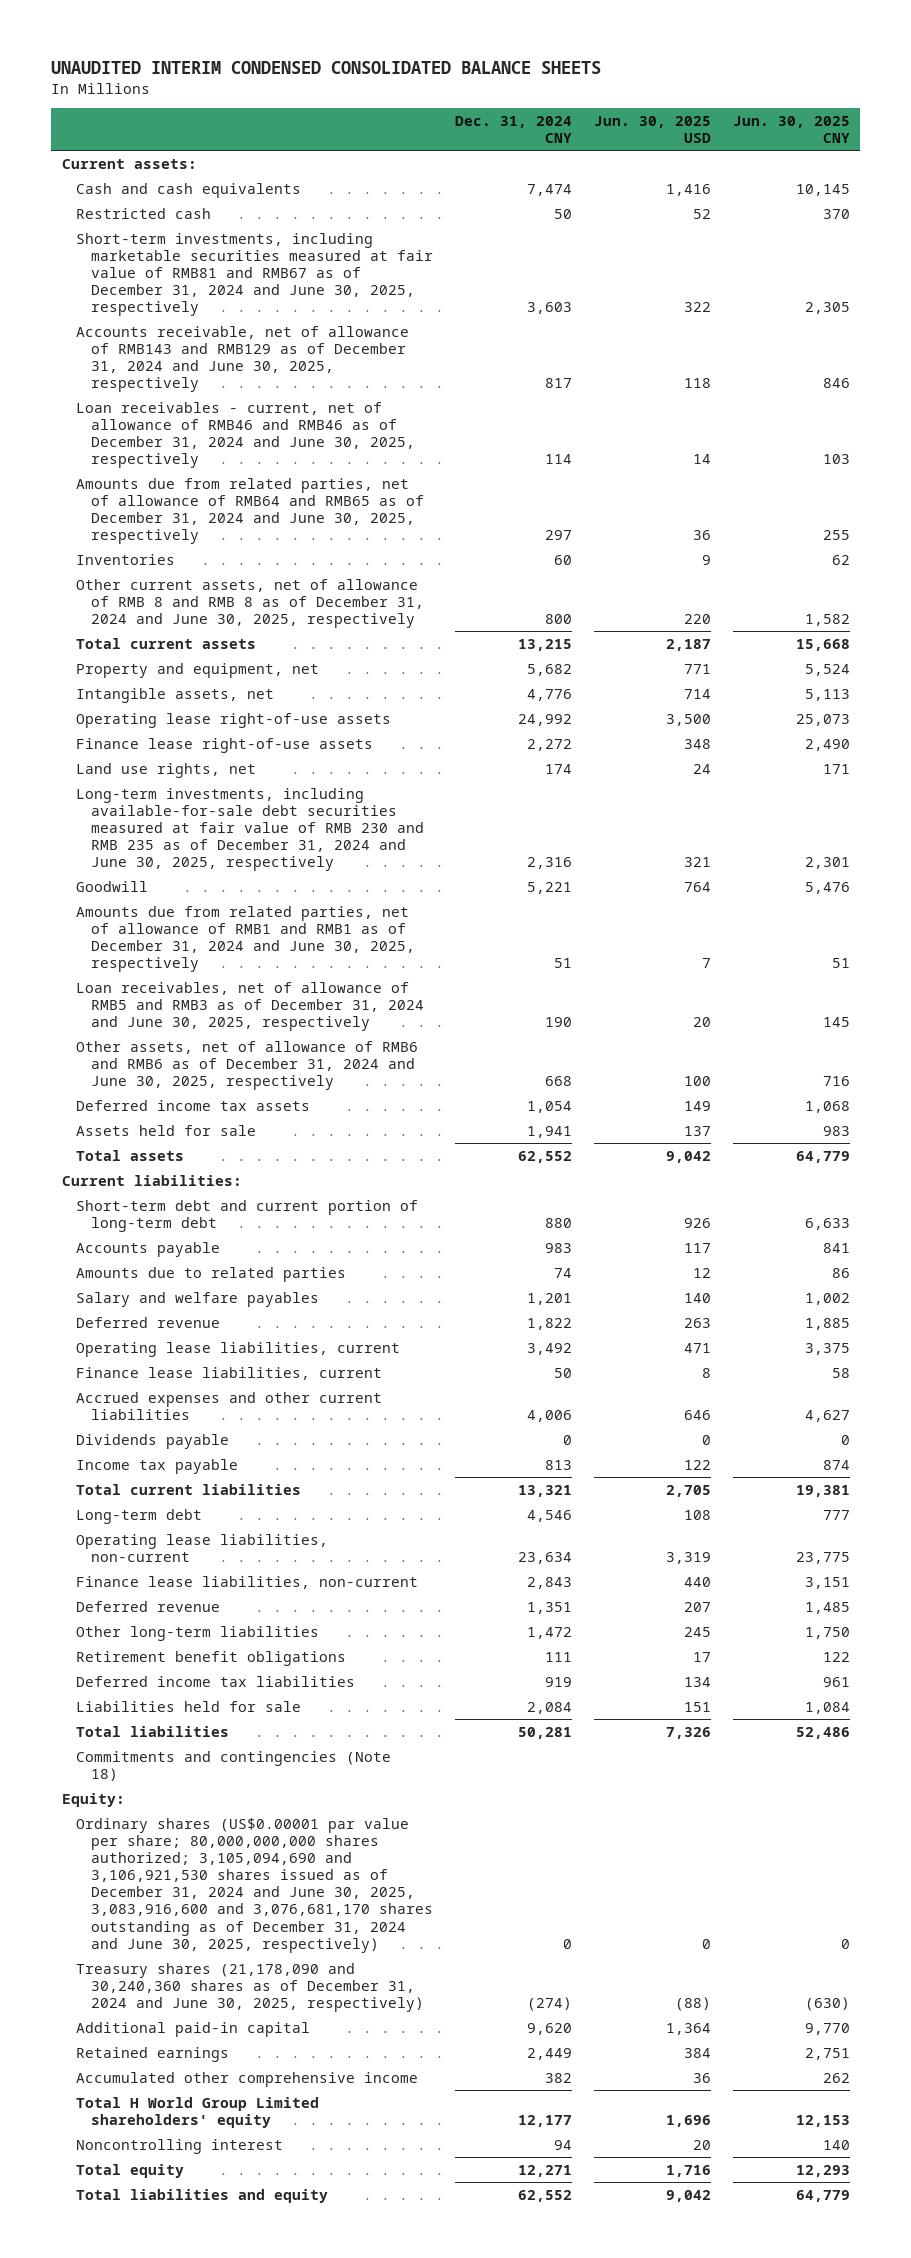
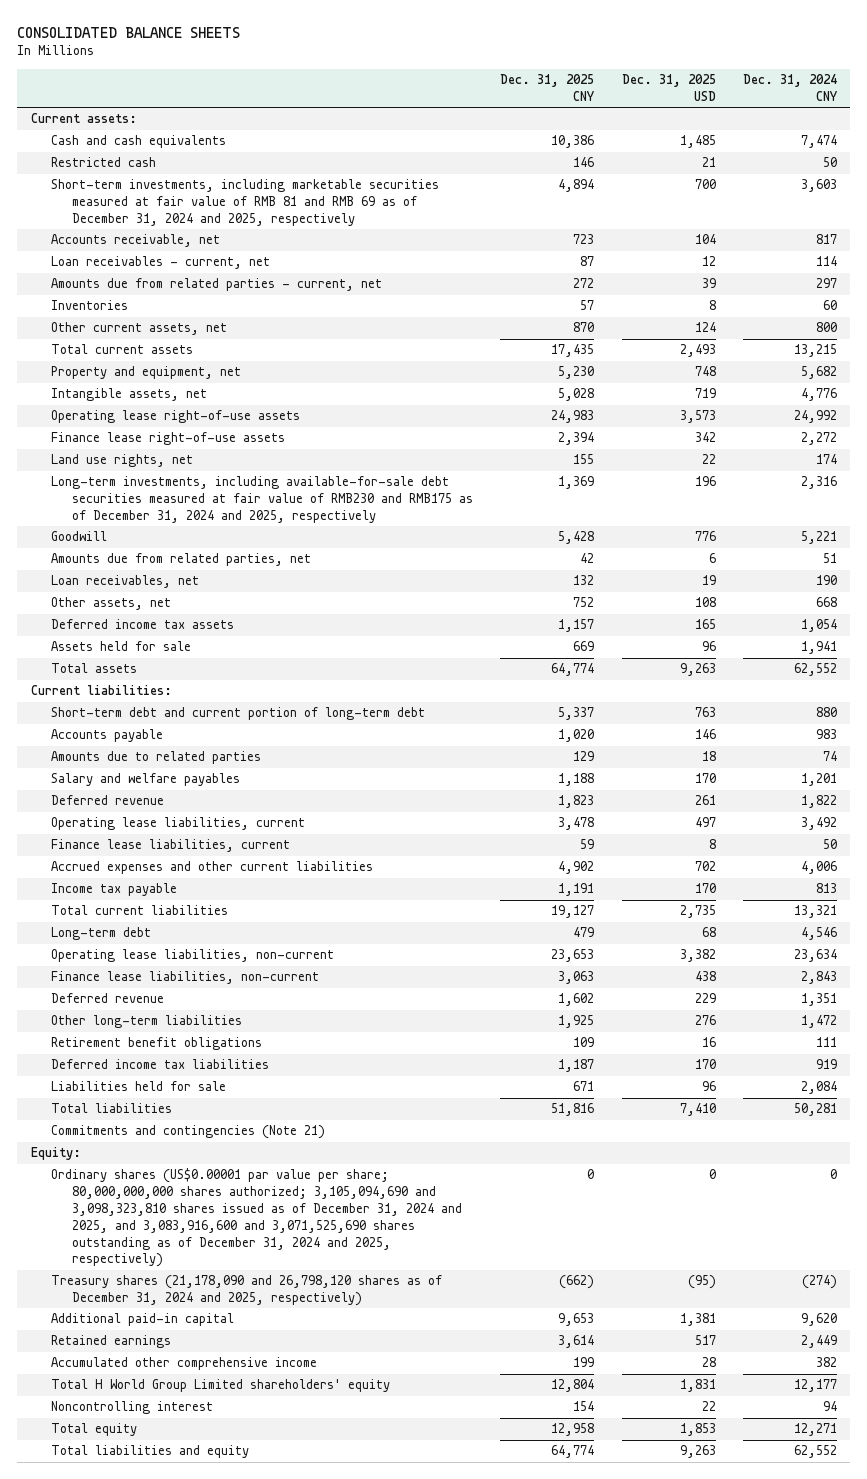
[50,60,601,74] UNAUDITED INTERIM CONDENSED CONSOLIDATED BALANCE SHEETS -> [17,26,241,38] CONSOLIDATED BALANCE SHEETS
[593,115,711,144] Jun. 30, 2025 USD -> none
[732,115,850,144] Jun. 30, 2025 CNY -> none
none -> [500,74,595,101] Dec. 31, 2025 CNY
none -> [621,74,716,101] Dec. 31, 2025 USD
[76,232,433,317] Short-term investments, including marketable securities measured at fair value of RMB81 and RMB67 as of December 31, 2024 and June 30, 2025, respectively -> [51,179,440,226] Short-term investments, including marketable securities measured at fair value of RMB 81 and RMB 69 as of December 31, 2024 and 2025, respectively
[76,325,410,393] Accounts receivable, net of allowance of RMB143 and RMB129 as of December 31, 2024 and June 30, 2025, respectively -> [51,234,221,248] Accounts receivable, net
[76,401,415,469] Loan receivables - current, net of allowance of RMB46 and RMB46 as of December 31, 2024 and June 30, 2025, respectively -> [51,256,271,270] Loan receivables - current, net
[76,477,424,545] Amounts due from related parties, net of allowance of RMB64 and RMB65 as of December 31, 2024 and June 30, 2025, respectively -> [51,278,383,292] Amounts due from related parties - current, net
[76,578,424,628] Other current assets, net of allowance of RMB 8 and RMB 8 as of December 31, 2024 and June 30, 2025, respectively -> [51,322,228,336] Other current assets, net
[76,787,424,872] Long-term investments, including available-for-sale debt securities measured at fair value of RMB 230 and RMB 235 as of December 31, 2024 and June 30, 2025, respectively -> [51,476,474,523] Long-term investments, including available-for-sale debt securities measured at fair value of RMB230 and RMB175 as of December 31, 2024 and 2025, respectively
[76,905,415,973] Amounts due from related parties, net of allowance of RMB1 and RMB1 as of December 31, 2024 and June 30, 2025, respectively -> [51,553,312,567] Amounts due from related parties, net
[76,981,424,1031] Loan receivables, net of allowance of RMB5 and RMB3 as of December 31, 2024 and June 30, 2025, respectively -> [51,575,200,589] Loan receivables, net
[76,1040,419,1090] Other assets, net of allowance of RMB6 and RMB6 as of December 31, 2024 and June 30, 2025, respectively -> [51,597,172,611] Other assets, net
[76,1433,230,1449] Dividends payable -> none
[76,1750,392,1781] Commitments and contingencies (Note 18) -> [51,1125,326,1140] Commitments and contingencies (Note 21)
[76,1817,433,1953] Ordinary shares (US$0.00001 par value per share; 80,000,000,000 shares authorized; 3,105,094,690 and 3,106,921,530 shares issued as of December 31, 2024 and June 30, 2025, 3,083,916,600 and 3,076,681,170 shares outstanding as of December 31, 2024 and June 30, 2025, respectively) -> [51,1168,463,1268] Ordinary shares (US$0.00001 par value per share; 80,000,000,000 shares authorized; 3,105,094,690 and 3,098,323,810 shares issued as of December 31, 2024 and 2025, and 3,083,916,600 and 3,071,525,690 shares outstanding as of December 31, 2024 and 2025, respectively)
[76,1962,424,2012] Treasury shares (21,178,090 and 30,240,360 shares as of December 31, 2024 and June 30, 2025, respectively) -> [51,1275,443,1307] Treasury shares (21,178,090 and 26,798,120 shares as of December 31, 2024 and 2025, respectively)

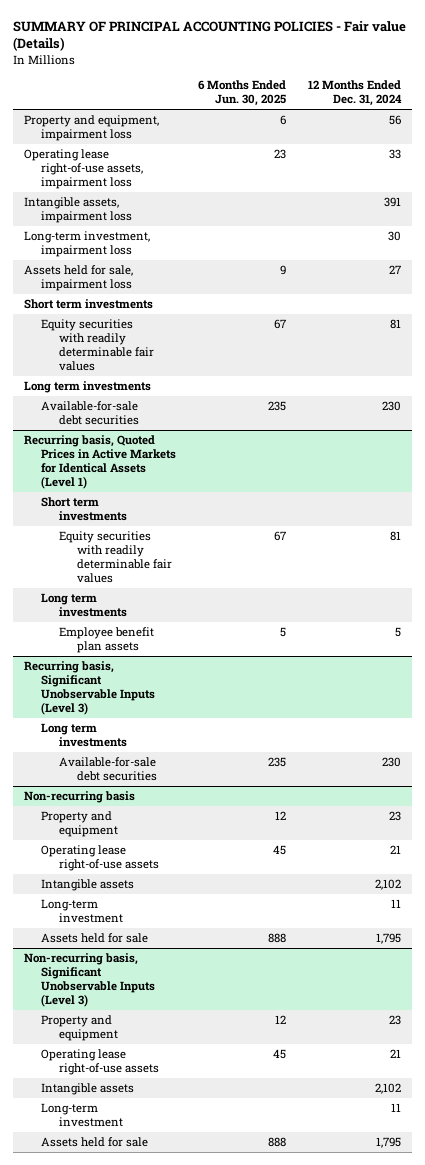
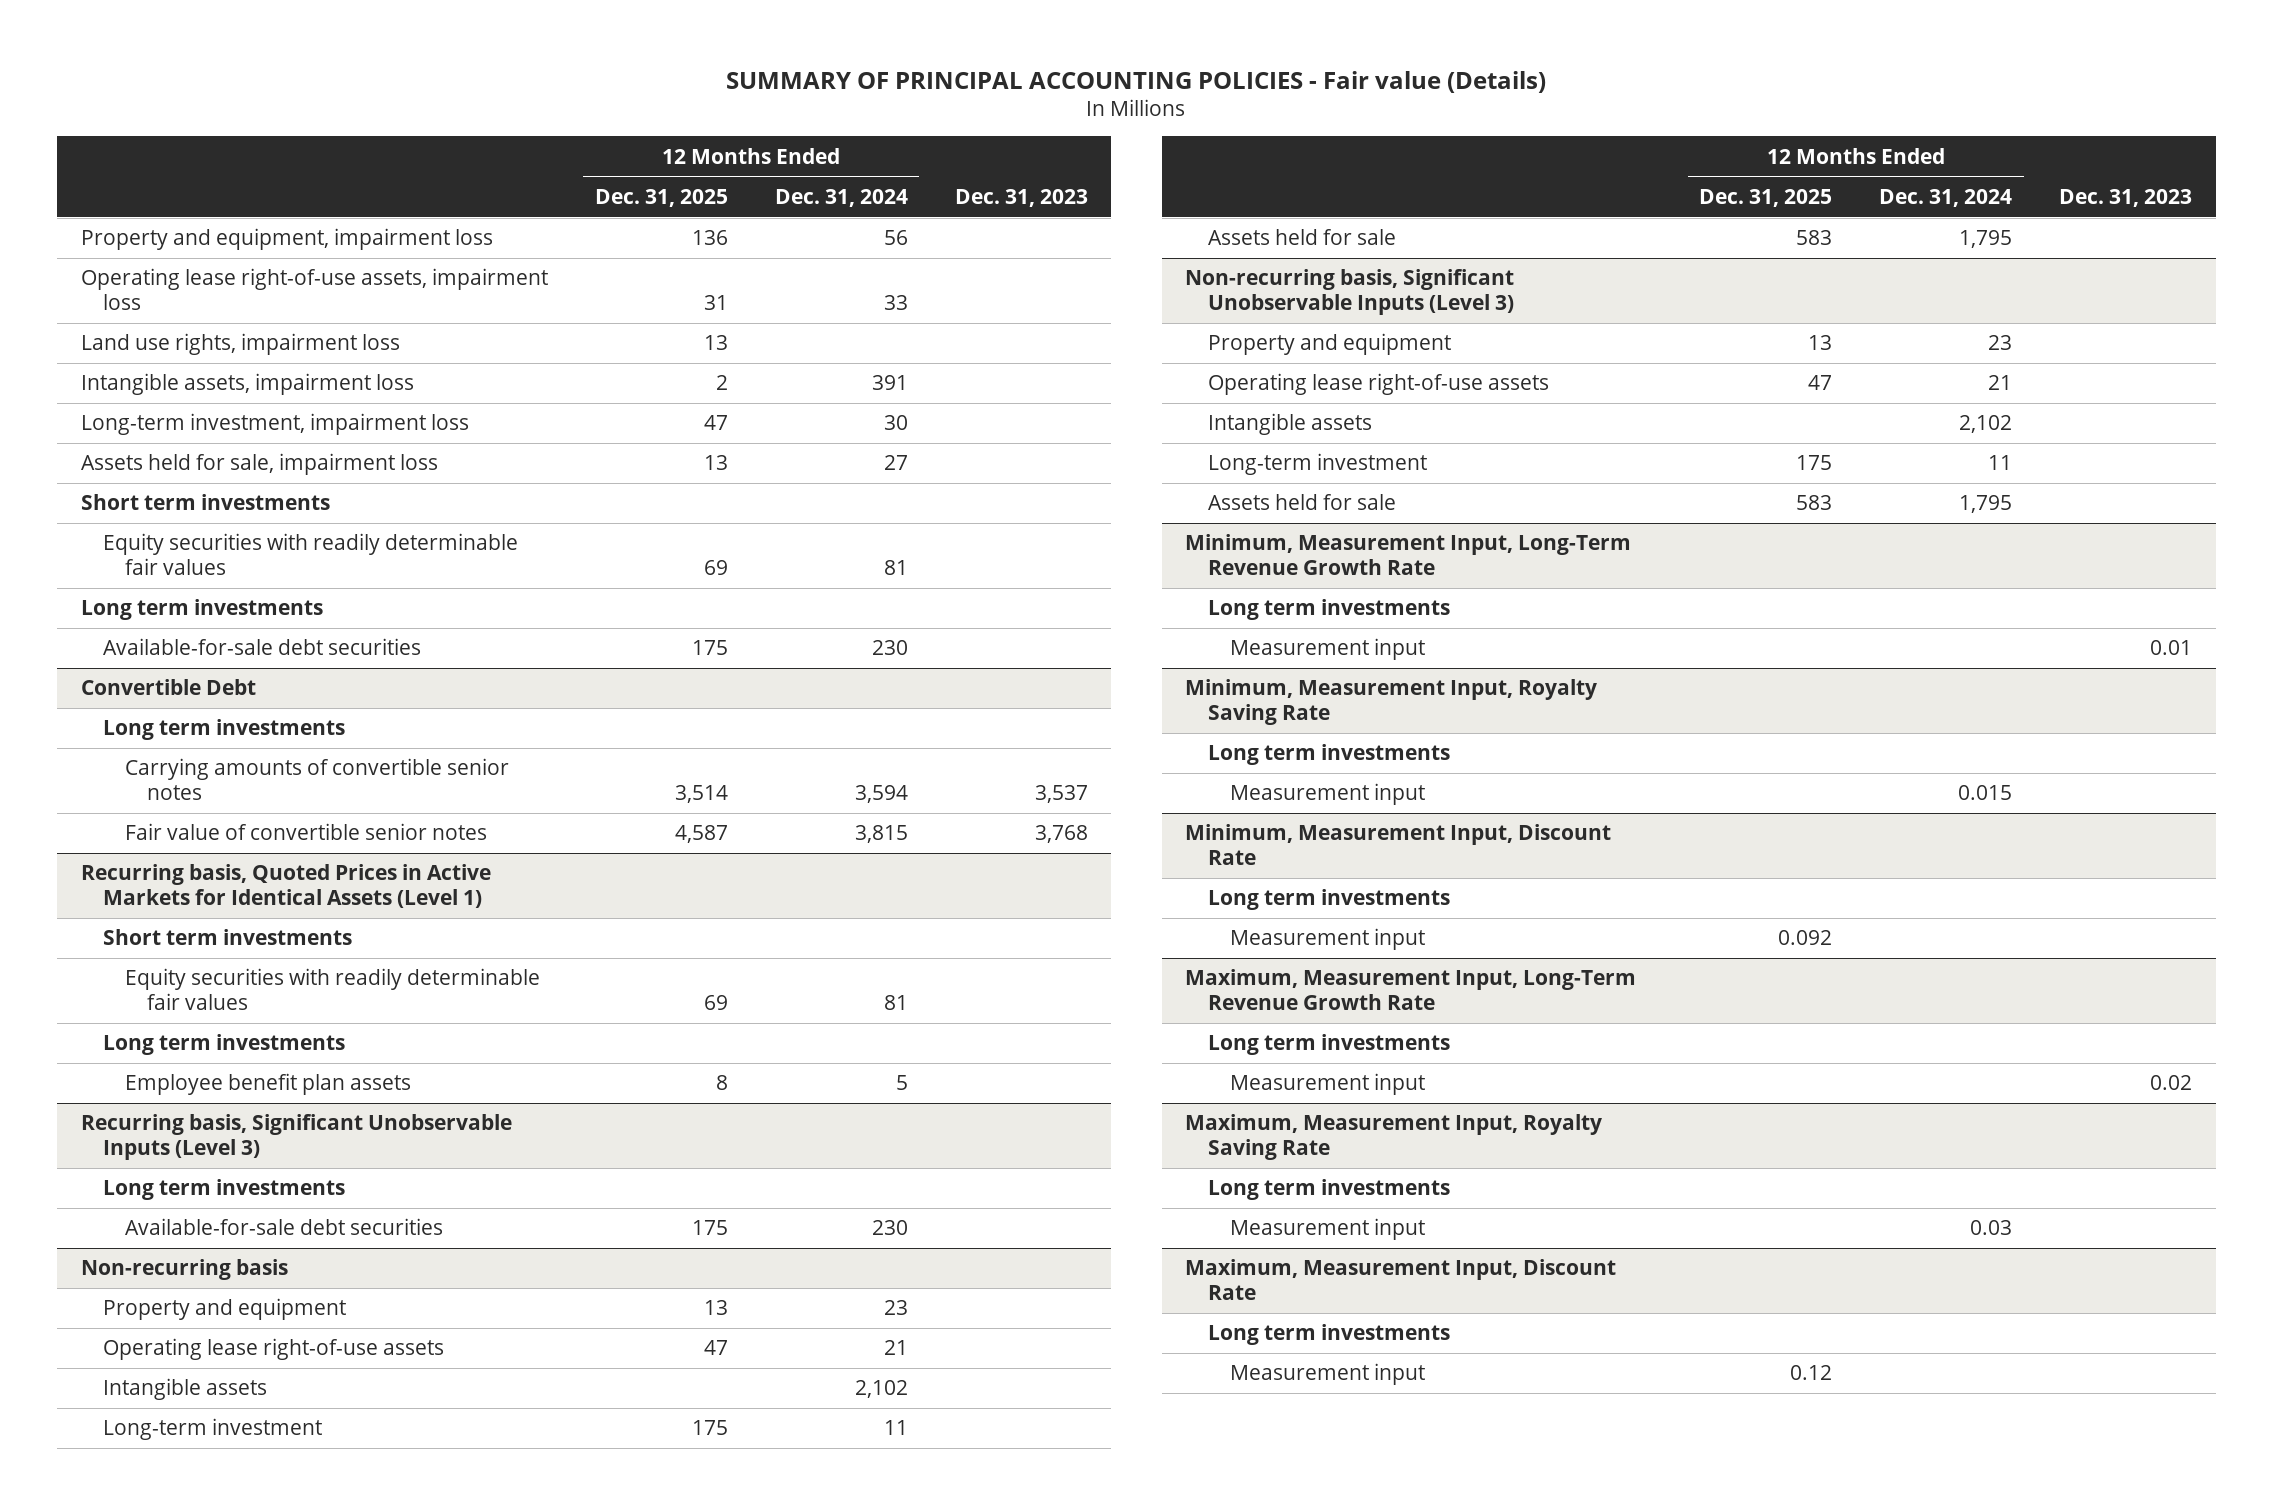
[198,80,287,107] 6 Months Ended Jun. 30, 2025 -> none
none -> [594,188,728,207] Dec. 31, 2025
none -> [954,188,1088,207] Dec. 31, 2023
none -> [80,333,400,356] Land use rights, impairment loss
none -> [80,679,256,696] Convertible Debt
none -> [102,719,345,741] Long term investments
none -> [125,758,510,800] Carrying amounts of convertible senior notes
none -> [125,823,488,841] Fair value of convertible senior notes
none -> [1185,534,1632,575] Minimum, Measurement Input, Long-Term Revenue Growth Rate
none -> [1207,599,1450,621] Long term investments
none -> [1229,638,1425,661] Measurement input
none -> [1185,679,1598,725] Minimum, Measurement Input, Royalty Saving Rate
none -> [1207,744,1450,766] Long term investments
none -> [1229,783,1425,806] Measurement input
none -> [1185,824,1612,865] Minimum, Measurement Input, Discount Rate
none -> [1207,889,1450,911] Long term investments
none -> [1229,928,1425,951] Measurement input
none -> [1185,969,1637,1010] Maximum, Measurement Input, Long-Term Revenue Growth Rate
none -> [1207,1034,1450,1056] Long term investments
none -> [1229,1073,1425,1096] Measurement input
none -> [1185,1114,1603,1160] Maximum, Measurement Input, Royalty Saving Rate
none -> [1207,1179,1450,1201] Long term investments
none -> [1229,1218,1425,1241] Measurement input
none -> [1185,1259,1617,1300] Maximum, Measurement Input, Discount Rate
none -> [1207,1324,1450,1346] Long term investments
none -> [1229,1363,1425,1386] Measurement input

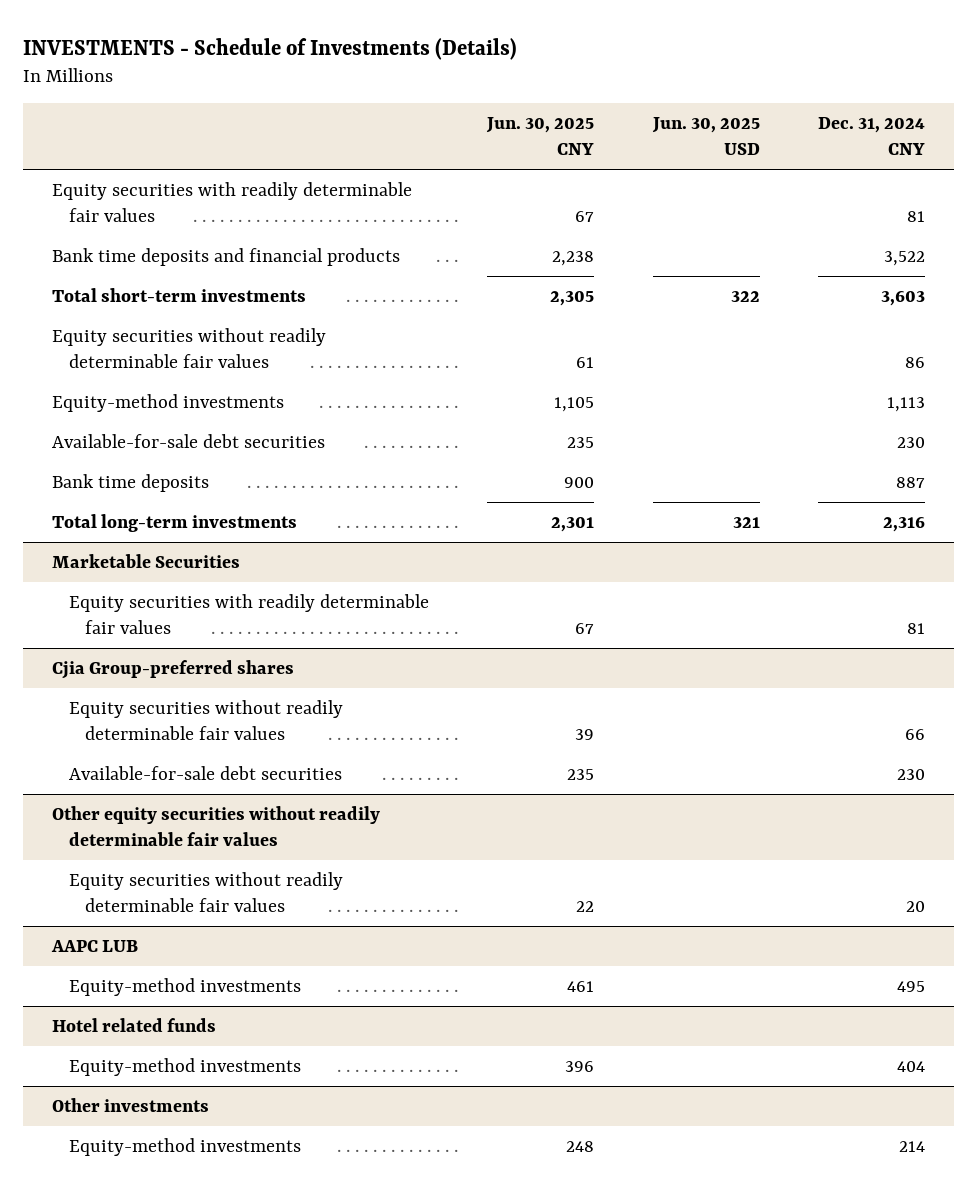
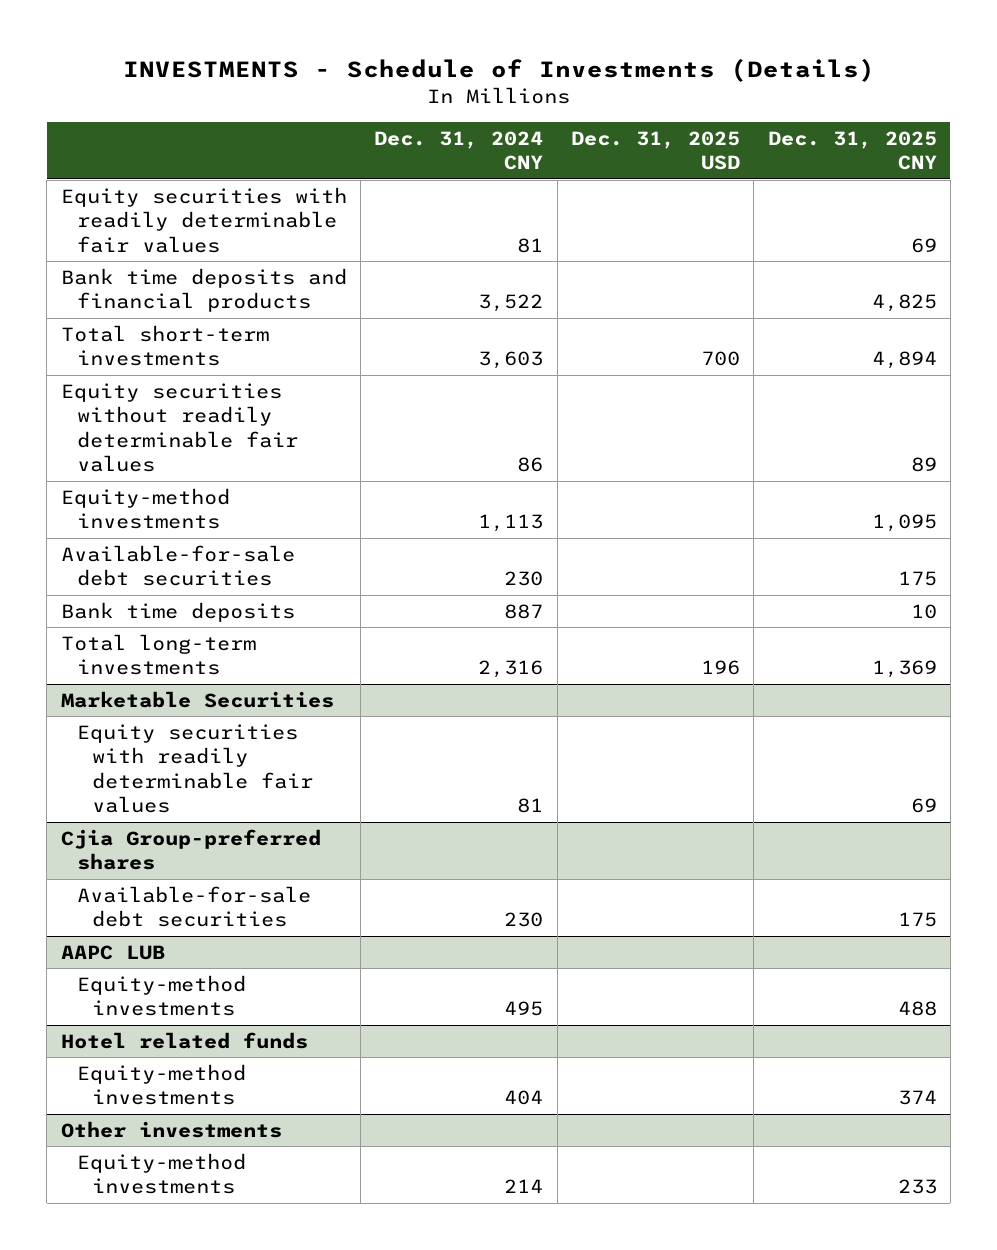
[486,116,595,155] Jun. 30, 2025 CNY -> none
[651,116,760,155] Jun. 30, 2025 USD -> none
none -> [571,130,741,171] Dec. 31, 2025 USD
none -> [767,130,937,171] Dec. 31, 2025 CNY
[68,699,343,741] Equity securities without readily determinable fair values -> none
[52,805,381,847] Other equity securities without readily determinable fair values -> none
[68,871,343,913] Equity securities without readily determinable fair values -> none

